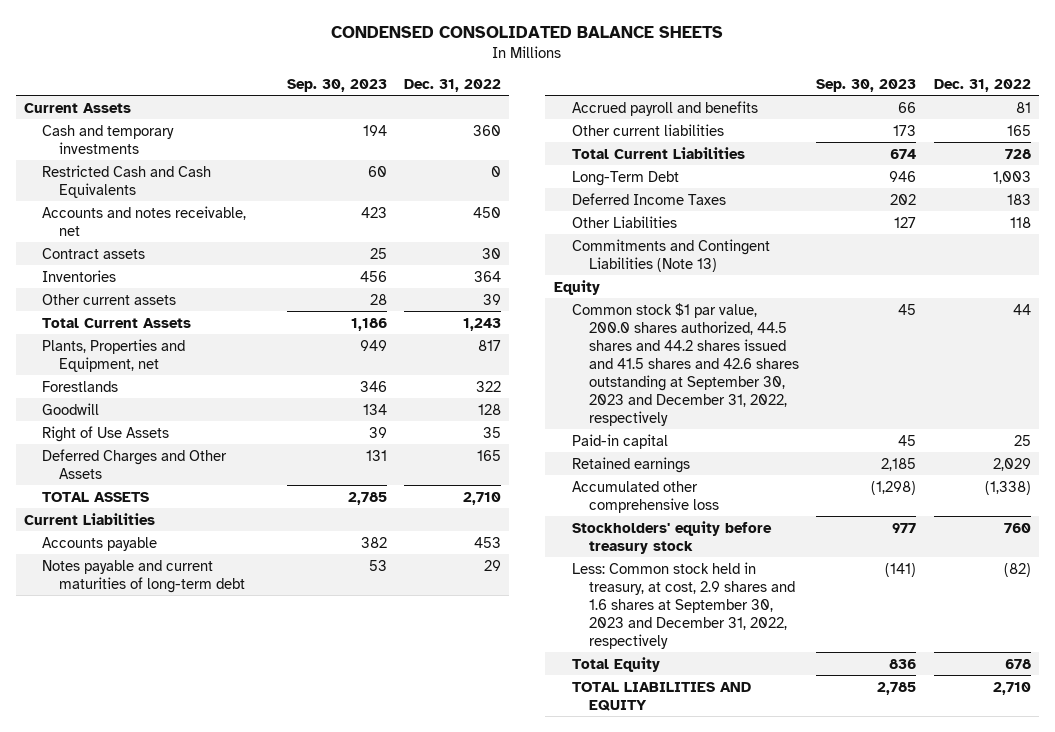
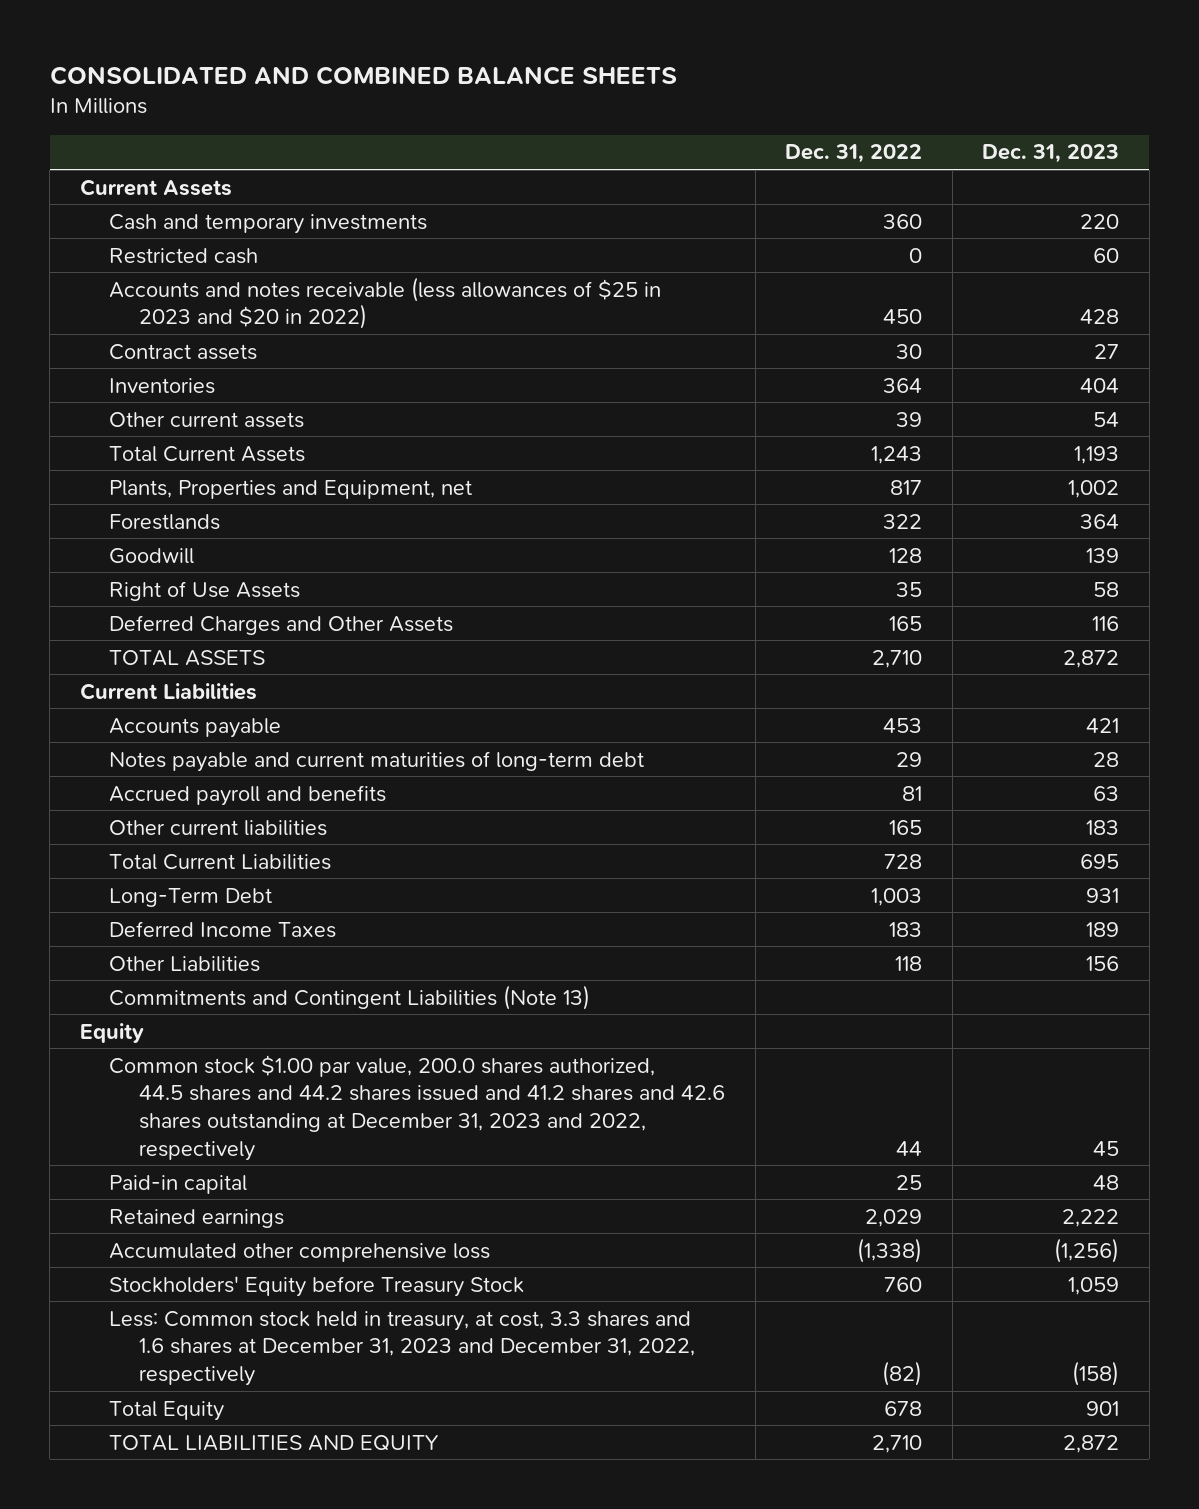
[331,26,724,39] CONDENSED CONSOLIDATED BALANCE SHEETS -> [49,65,677,85] CONSOLIDATED AND COMBINED BALANCE SHEETS
[286,78,387,92] Sep. 30, 2023 -> none
none -> [982,144,1120,164] Dec. 31, 2023
[41,164,211,198] Restricted Cash and Cash Equivalents -> [109,247,259,264] Restricted cash
[41,205,246,236] Accounts and notes receivable, net -> [109,276,662,330] Accounts and notes receivable (less allowances of $25 in 2023 and $20 in 2022)
[571,302,800,426] Common stock $1 par value, 200.0 shares authorized, 44.5 shares and 44.2 shares issued and 41.5 shares and 42.6 shares outstanding at September 30, 2023 and December 31, 2022, respectively -> [109,1054,726,1161] Common stock $1.00 par value, 200.0 shares authorized, 44.5 shares and 44.2 shares issued and 41.2 shares and 42.6 shares outstanding at December 31, 2023 and 2022, respectively
[571,520,772,554] Stockholders' equity before treasury stock -> [109,1275,525,1297] Stockholders' Equity before Treasury Stock
[571,561,796,649] Less: Common stock held in treasury, at cost, 2.9 shares and 1.6 shares at September 30, 2023 and December 31, 2022, respectively -> [109,1310,696,1387] Less: Common stock held in treasury, at cost, 3.3 shares and 1.6 shares at December 31, 2023 and December 31, 2022, respectively

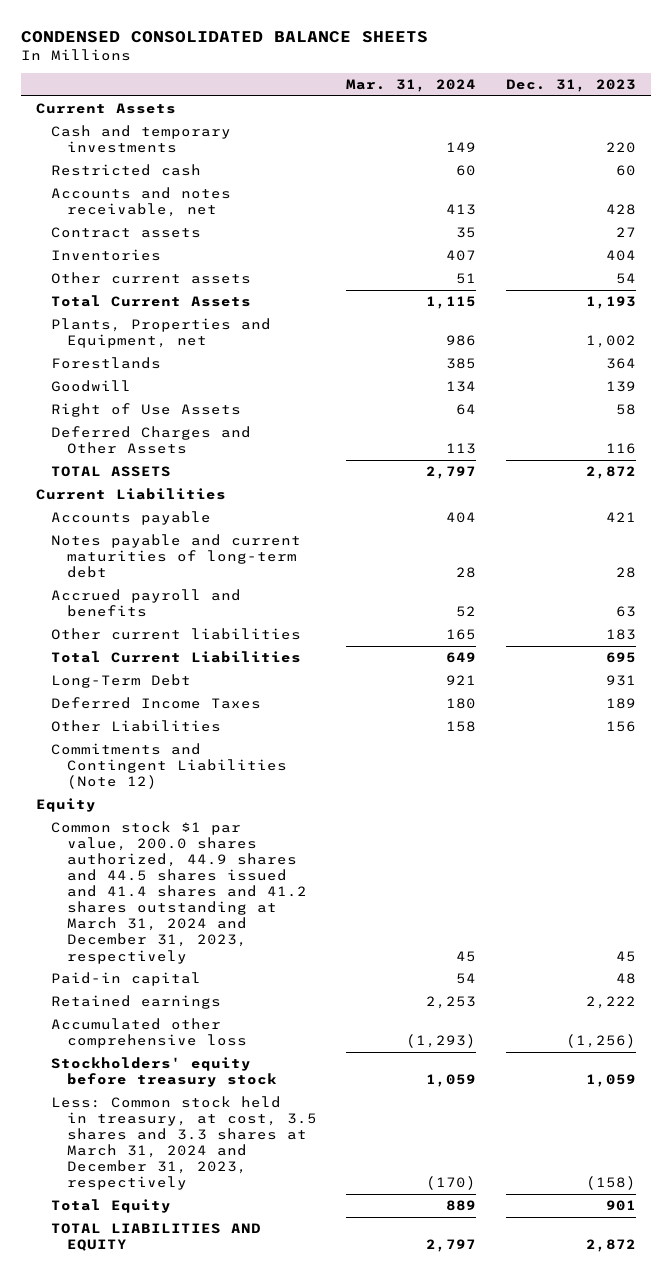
[49,65,677,85] CONSOLIDATED AND COMBINED BALANCE SHEETS -> [20,30,428,43] CONDENSED CONSOLIDATED BALANCE SHEETS
[785,144,923,164] Dec. 31, 2022 -> none
none -> [346,78,477,92] Mar. 31, 2024
[109,276,662,330] Accounts and notes receivable (less allowances of $25 in 2023 and $20 in 2022) -> [51,186,232,218] Accounts and notes receivable, net
[109,984,591,1010] Commitments and Contingent Liabilities (Note 13) -> [51,742,287,790] Commitments and Contingent Liabilities (Note 12)
[109,1054,726,1161] Common stock $1.00 par value, 200.0 shares authorized, 44.5 shares and 44.2 shares issued and 41.2 shares and 42.6 shares outstanding at December 31, 2023 and 2022, respectively -> [51,820,307,964] Common stock $1 par value, 200.0 shares authorized, 44.9 shares and 44.5 shares issued and 41.4 shares and 41.2 shares outstanding at March 31, 2024 and December 31, 2023, respectively
[109,1275,525,1297] Stockholders' Equity before Treasury Stock -> [51,1056,277,1088] Stockholders' equity before treasury stock
[109,1310,696,1387] Less: Common stock held in treasury, at cost, 3.3 shares and 1.6 shares at December 31, 2023 and December 31, 2022, respectively -> [51,1095,317,1191] Less: Common stock held in treasury, at cost, 3.5 shares and 3.3 shares at March 31, 2024 and December 31, 2023, respectively

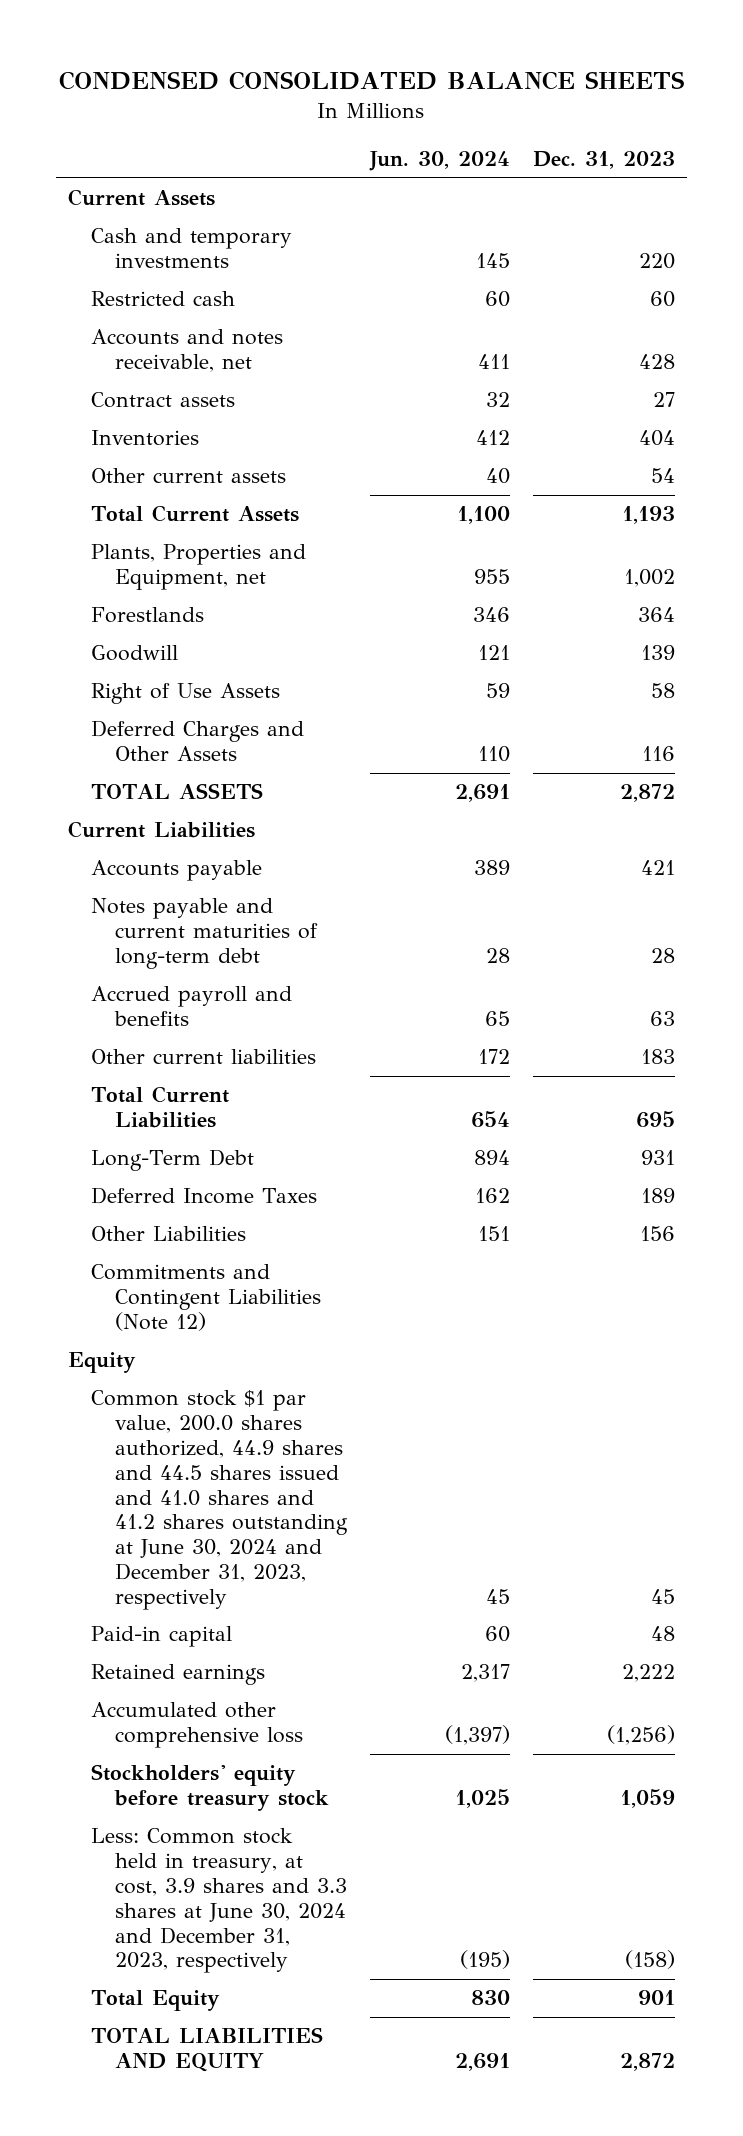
[346,78,477,92] Mar. 31, 2024 -> none
none -> [368,151,510,172] Jun. 30, 2024
[51,820,307,964] Common stock $1 par value, 200.0 shares authorized, 44.9 shares and 44.5 shares issued and 41.4 shares and 41.2 shares outstanding at March 31, 2024 and December 31, 2023, respectively -> [91,1390,348,1610] Common stock $1 par value, 200.0 shares authorized, 44.9 shares and 44.5 shares issued and 41.0 shares and 41.2 shares outstanding at June 30, 2024 and December 31, 2023, respectively
[51,1095,317,1191] Less: Common stock held in treasury, at cost, 3.5 shares and 3.3 shares at March 31, 2024 and December 31, 2023, respectively -> [91,1828,347,1974] Less: Common stock held in treasury, at cost, 3.9 shares and 3.3 shares at June 30, 2024 and December 31, 2023, respectively

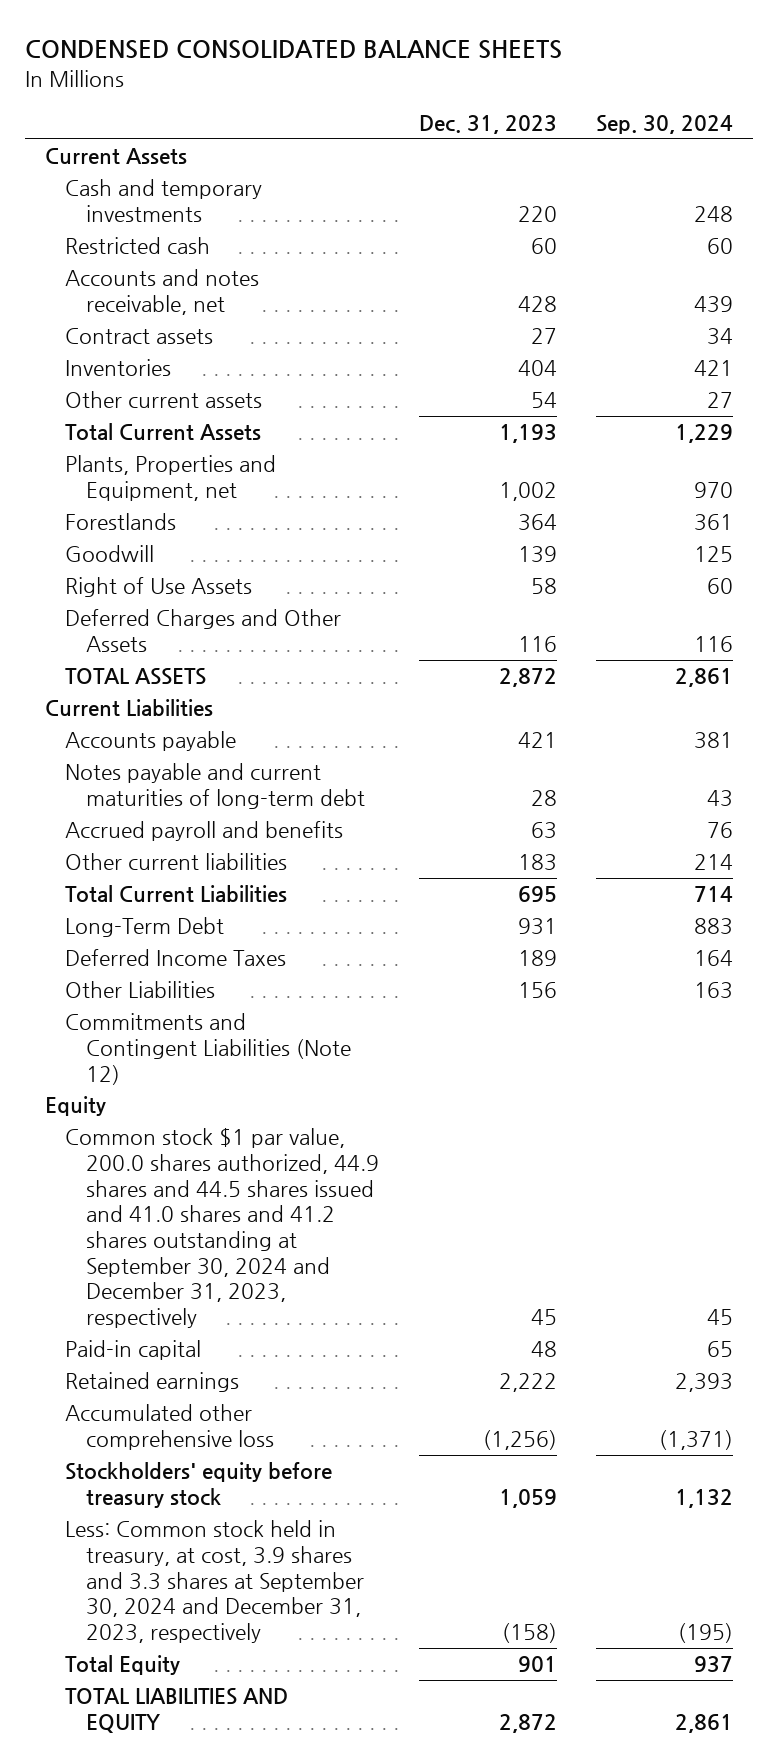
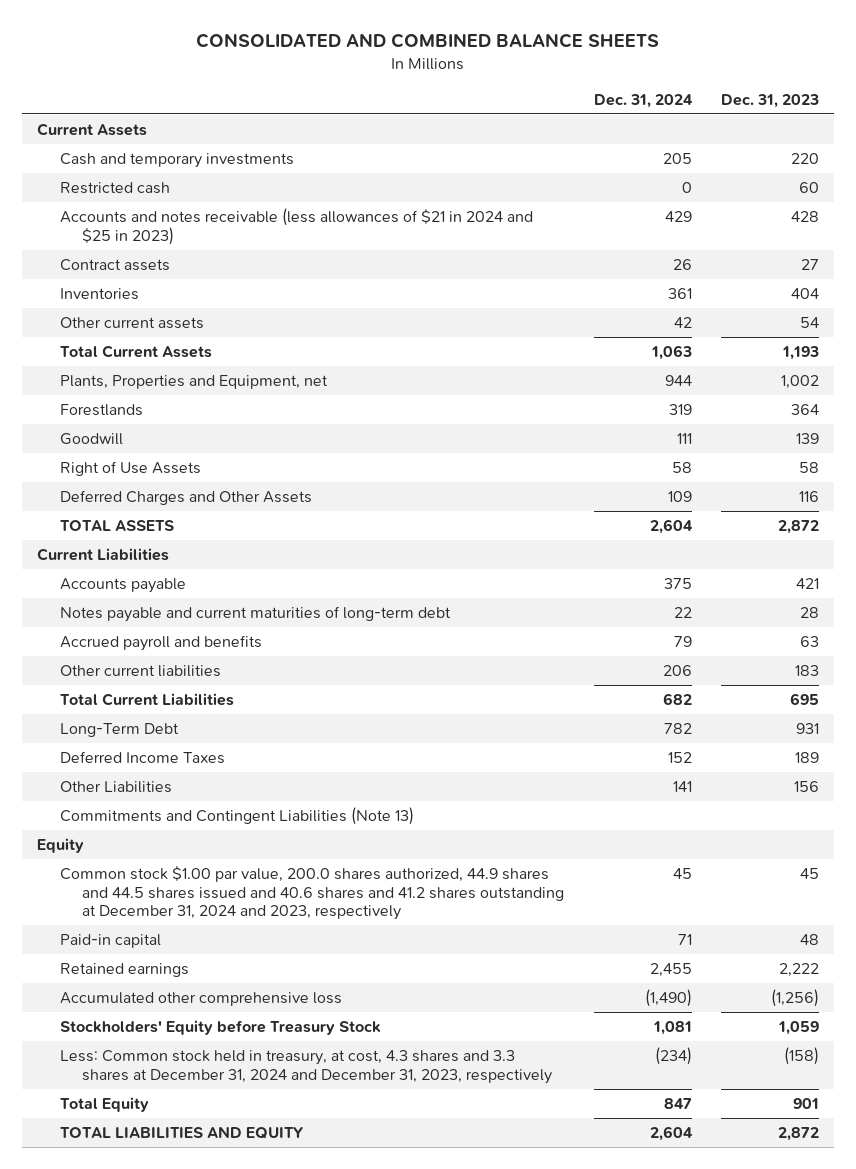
[24,40,562,60] CONDENSED CONSOLIDATED BALANCE SHEETS -> [195,32,659,48] CONSOLIDATED AND COMBINED BALANCE SHEETS
[596,114,734,134] Sep. 30, 2024 -> none
none -> [593,93,693,108] Dec. 31, 2024
[65,269,260,315] Accounts and notes receivable, net -> [59,207,533,245] Accounts and notes receivable (less allowances of $21 in 2024 and $25 in 2023)
[65,1013,352,1085] Commitments and Contingent Liabilities (Note 12) -> [59,806,414,825] Commitments and Contingent Liabilities (Note 13)
[65,1128,380,1328] Common stock $1 par value, 200.0 shares authorized, 44.9 shares and 44.5 shares issued and 41.0 shares and 41.2 shares outstanding at September 30, 2024 and December 31, 2023, respectively -> [59,865,565,921] Common stock $1.00 par value, 200.0 shares authorized, 44.9 shares and 44.5 shares issued and 40.6 shares and 41.2 shares outstanding at December 31, 2024 and 2023, respectively
[65,1462,333,1508] Stockholders' equity before treasury stock -> [59,1019,381,1035] Stockholders' Equity before Treasury Stock
[65,1520,365,1643] Less: Common stock held in treasury, at cost, 3.9 shares and 3.3 shares at September 30, 2024 and December 31, 2023, respectively -> [59,1049,553,1084] Less: Common stock held in treasury, at cost, 4.3 shares and 3.3 shares at December 31, 2024 and December 31, 2023, respectively

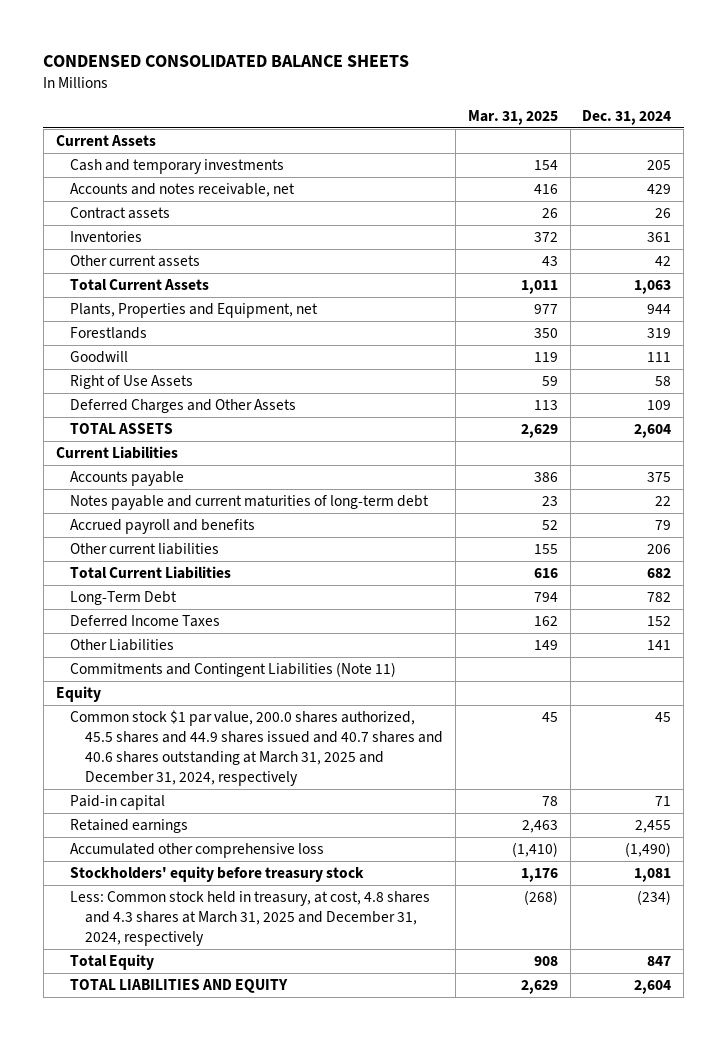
[195,32,659,48] CONSOLIDATED AND COMBINED BALANCE SHEETS -> [43,55,410,68] CONDENSED CONSOLIDATED BALANCE SHEETS
[720,93,819,108] Dec. 31, 2023 -> none
none -> [467,109,558,125] Mar. 31, 2025
[59,181,170,194] Restricted cash -> none
[59,207,533,245] Accounts and notes receivable (less allowances of $21 in 2024 and $25 in 2023) -> [70,183,296,198] Accounts and notes receivable, net
[59,806,414,825] Commitments and Contingent Liabilities (Note 13) -> [70,662,397,678] Commitments and Contingent Liabilities (Note 11)
[59,865,565,921] Common stock $1.00 par value, 200.0 shares authorized, 44.9 shares and 44.5 shares issued and 40.6 shares and 41.2 shares outstanding at December 31, 2024 and 2023, respectively -> [70,710,444,786] Common stock $1 par value, 200.0 shares authorized, 45.5 shares and 44.9 shares issued and 40.7 shares and 40.6 shares outstanding at March 31, 2025 and December 31, 2024, respectively
[59,1019,381,1035] Stockholders' Equity before Treasury Stock -> [70,866,365,883] Stockholders' equity before treasury stock
[59,1049,553,1084] Less: Common stock held in treasury, at cost, 4.3 shares and 3.3 shares at December 31, 2024 and December 31, 2023, respectively -> [70,891,431,947] Less: Common stock held in treasury, at cost, 4.8 shares and 4.3 shares at March 31, 2025 and December 31, 2024, respectively

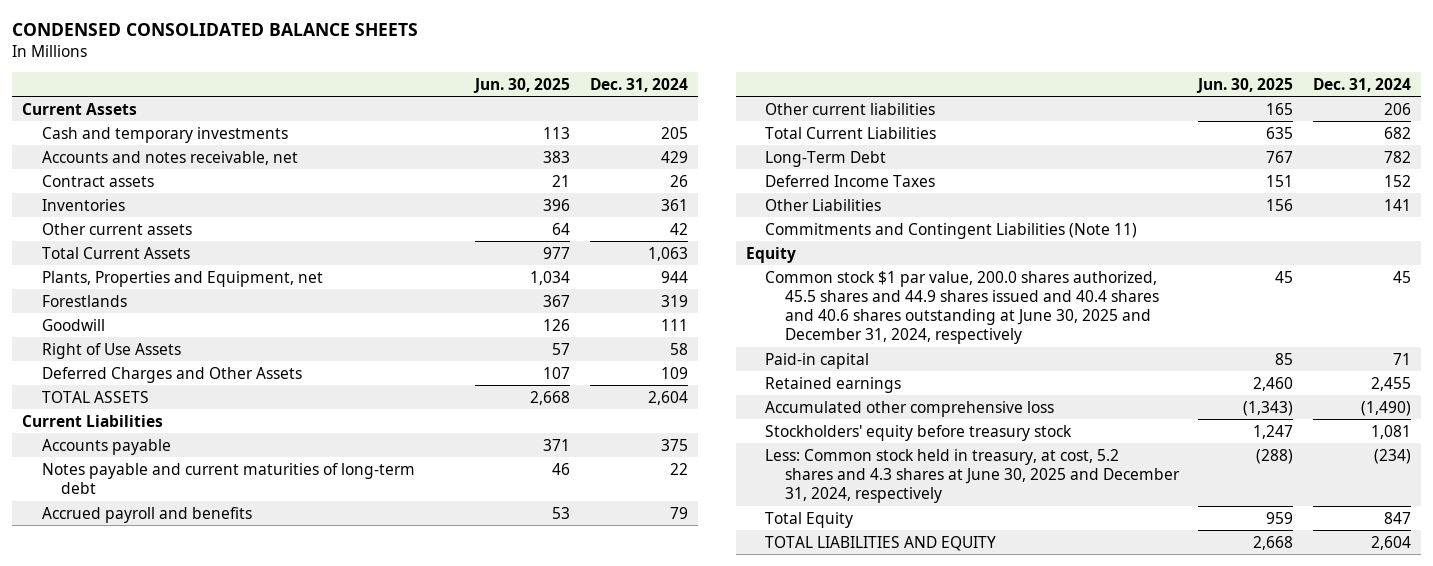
[467,109,558,125] Mar. 31, 2025 -> none
none -> [472,77,570,93] Jun. 30, 2025
[70,710,444,786] Common stock $1 par value, 200.0 shares authorized, 45.5 shares and 44.9 shares issued and 40.7 shares and 40.6 shares outstanding at March 31, 2025 and December 31, 2024, respectively -> [765,270,1159,345] Common stock $1 par value, 200.0 shares authorized, 45.5 shares and 44.9 shares issued and 40.4 shares and 40.6 shares outstanding at June 30, 2025 and December 31, 2024, respectively
[70,891,431,947] Less: Common stock held in treasury, at cost, 4.8 shares and 4.3 shares at March 31, 2025 and December 31, 2024, respectively -> [765,448,1180,503] Less: Common stock held in treasury, at cost, 5.2 shares and 4.3 shares at June 30, 2025 and December 31, 2024, respectively

